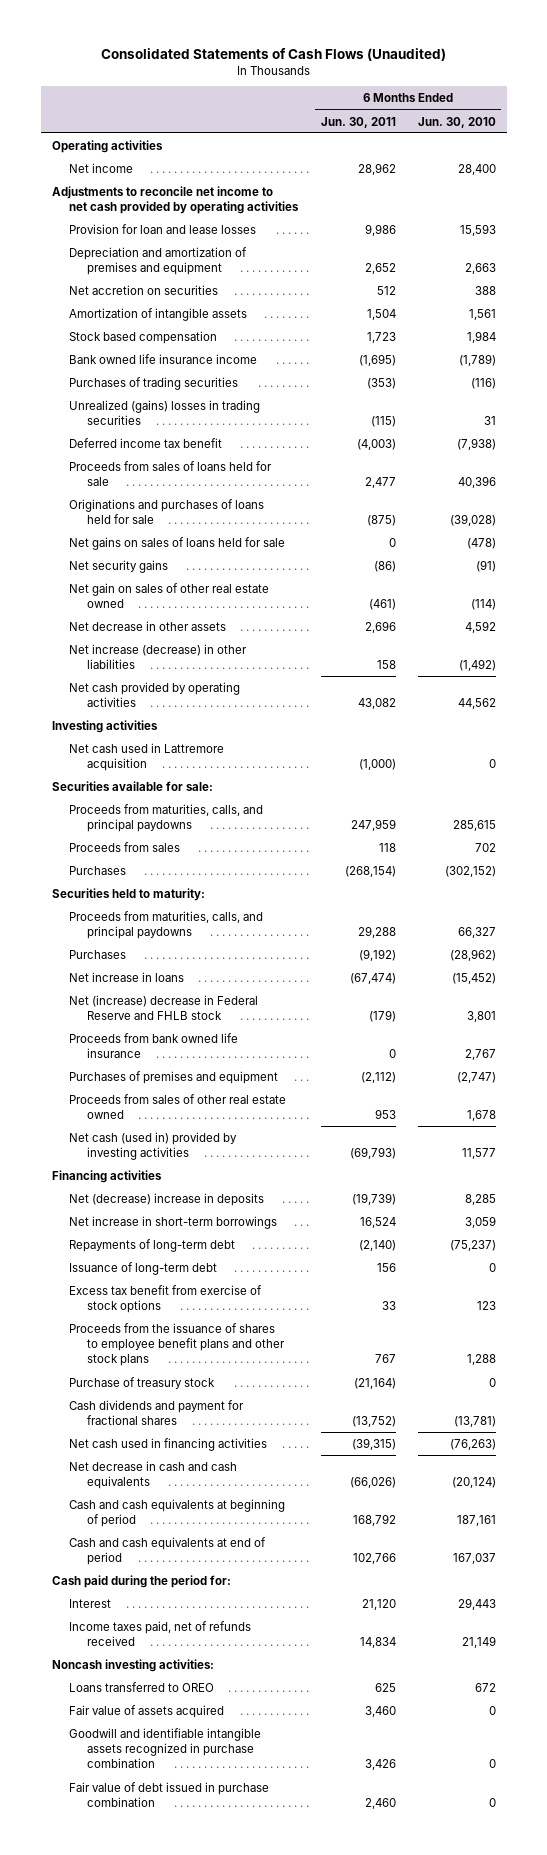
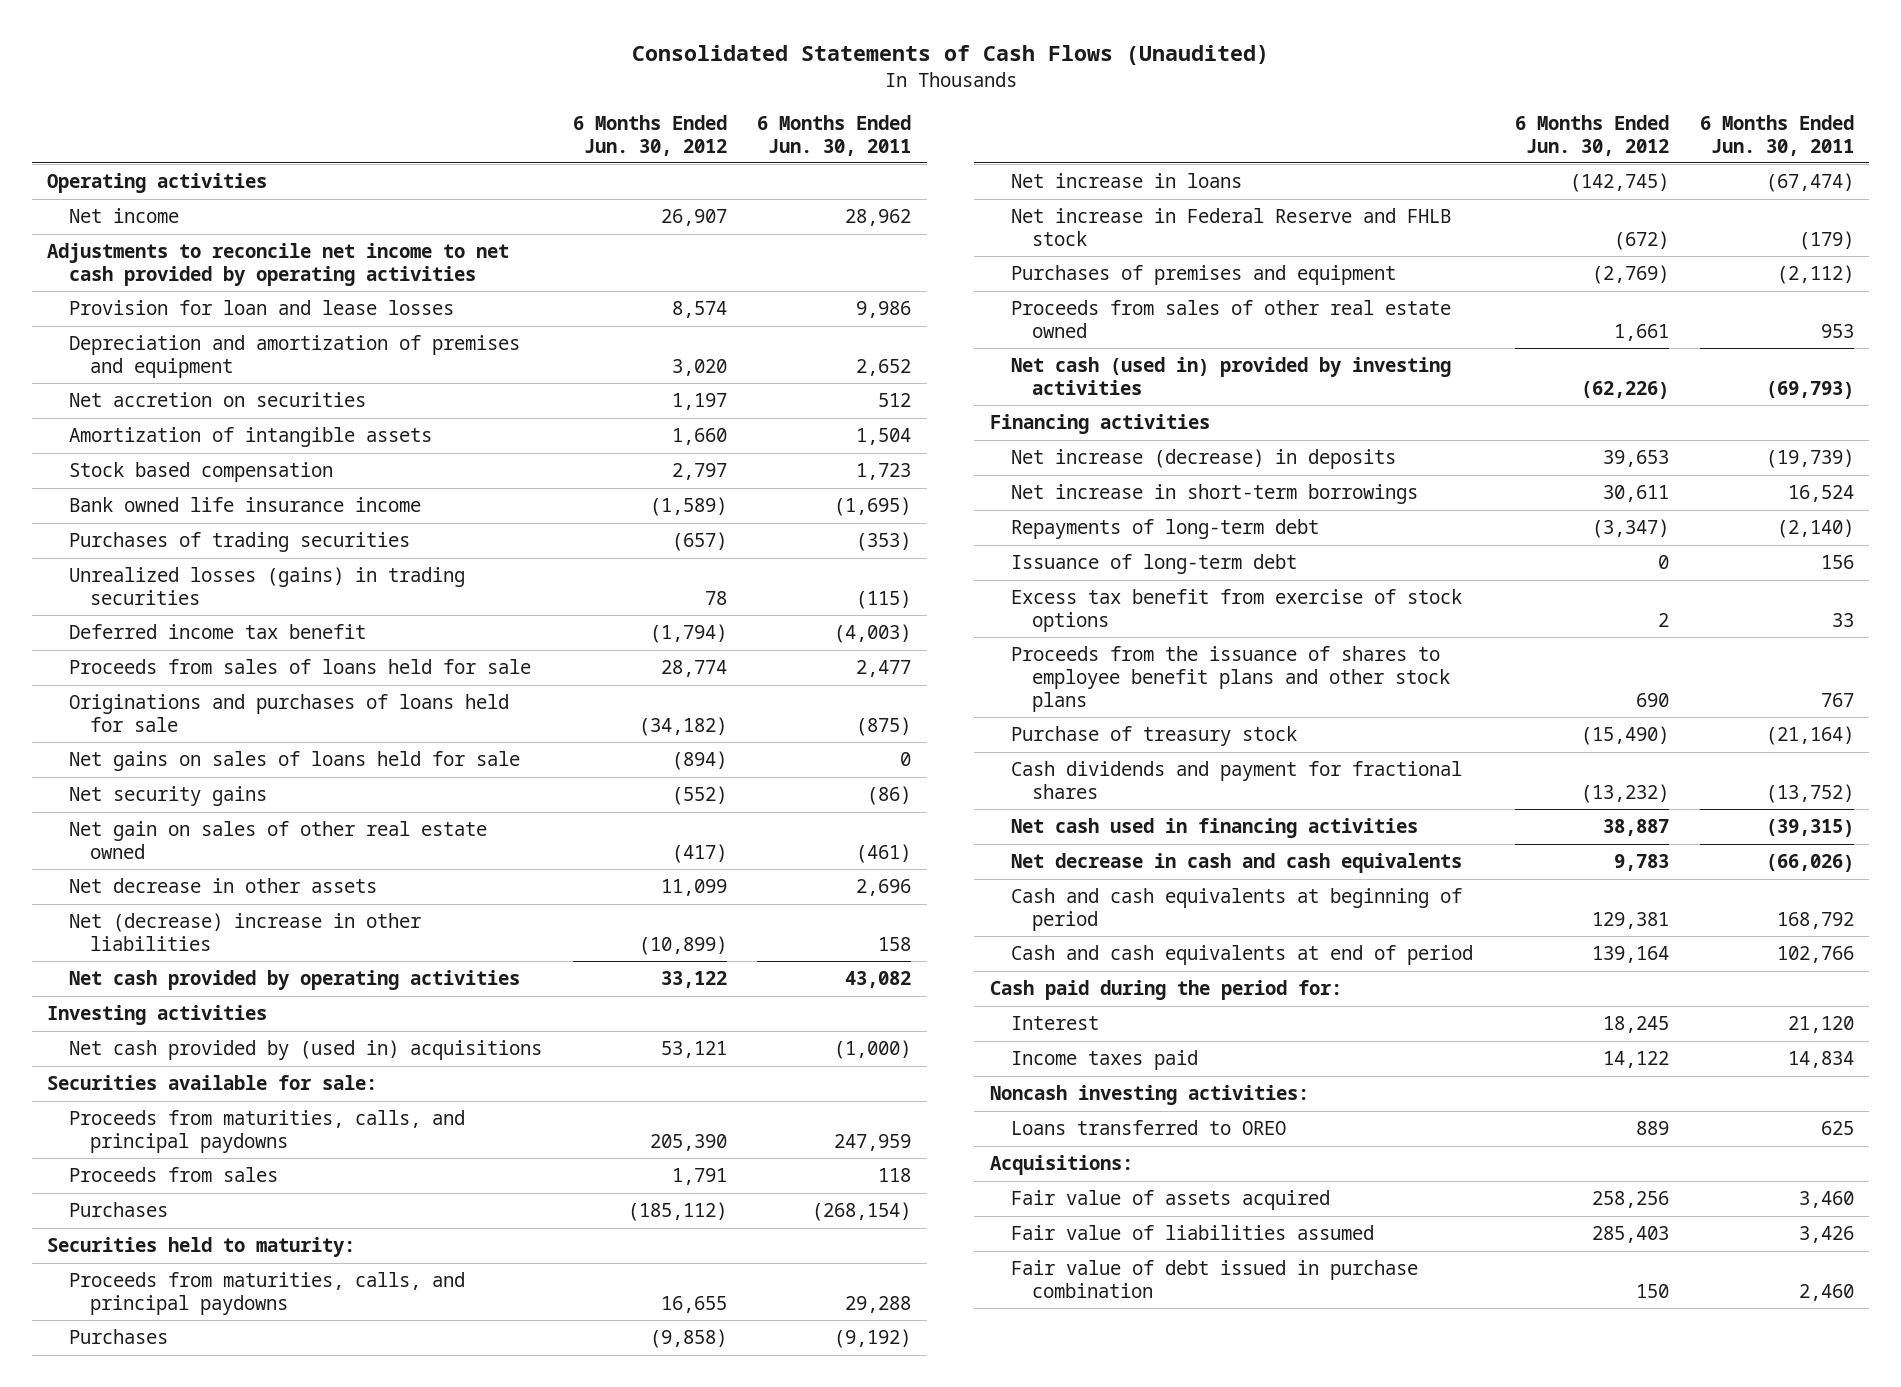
[417,116,496,128] Jun. 30, 2010 -> none
none -> [572,114,727,156] 6 Months Ended Jun. 30, 2012
[69,399,261,426] Unrealized (gains) losses in trading securities -> [68,567,465,605] Unrealized losses (gains) in trading securities
[69,643,248,670] Net increase (decrease) in other liabilities -> [68,913,421,951] Net (decrease) increase in other liabilities
[69,742,225,772] Net cash used in Lattremore acquisition -> [68,1040,542,1061] Net cash provided by (used in) acquisitions
[69,1032,239,1059] Proceeds from bank owned life insurance -> none
[69,994,259,1021] Net (increase) decrease in Federal Reserve and FHLB stock -> [1011,208,1452,246] Net increase in Federal Reserve and FHLB stock
[69,1192,265,1206] Net (decrease) increase in deposits -> [1011,449,1397,470] Net increase (decrease) in deposits
[69,1620,252,1647] Income taxes paid, net of refunds received -> [1011,1050,1199,1071] Income taxes paid
none -> [989,1155,1133,1176] Acquisitions:
[69,1727,262,1769] Goodwill and identifiable intangible assets recognized in purchase combination -> [1011,1225,1375,1241] Fair value of liabilities assumed

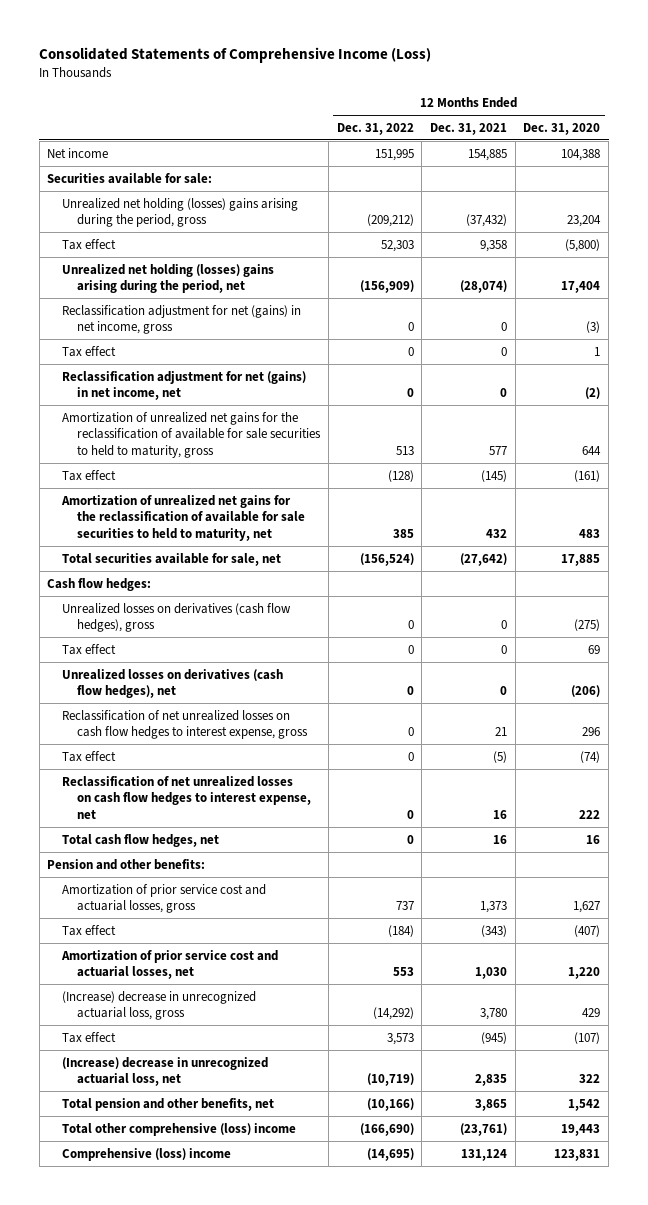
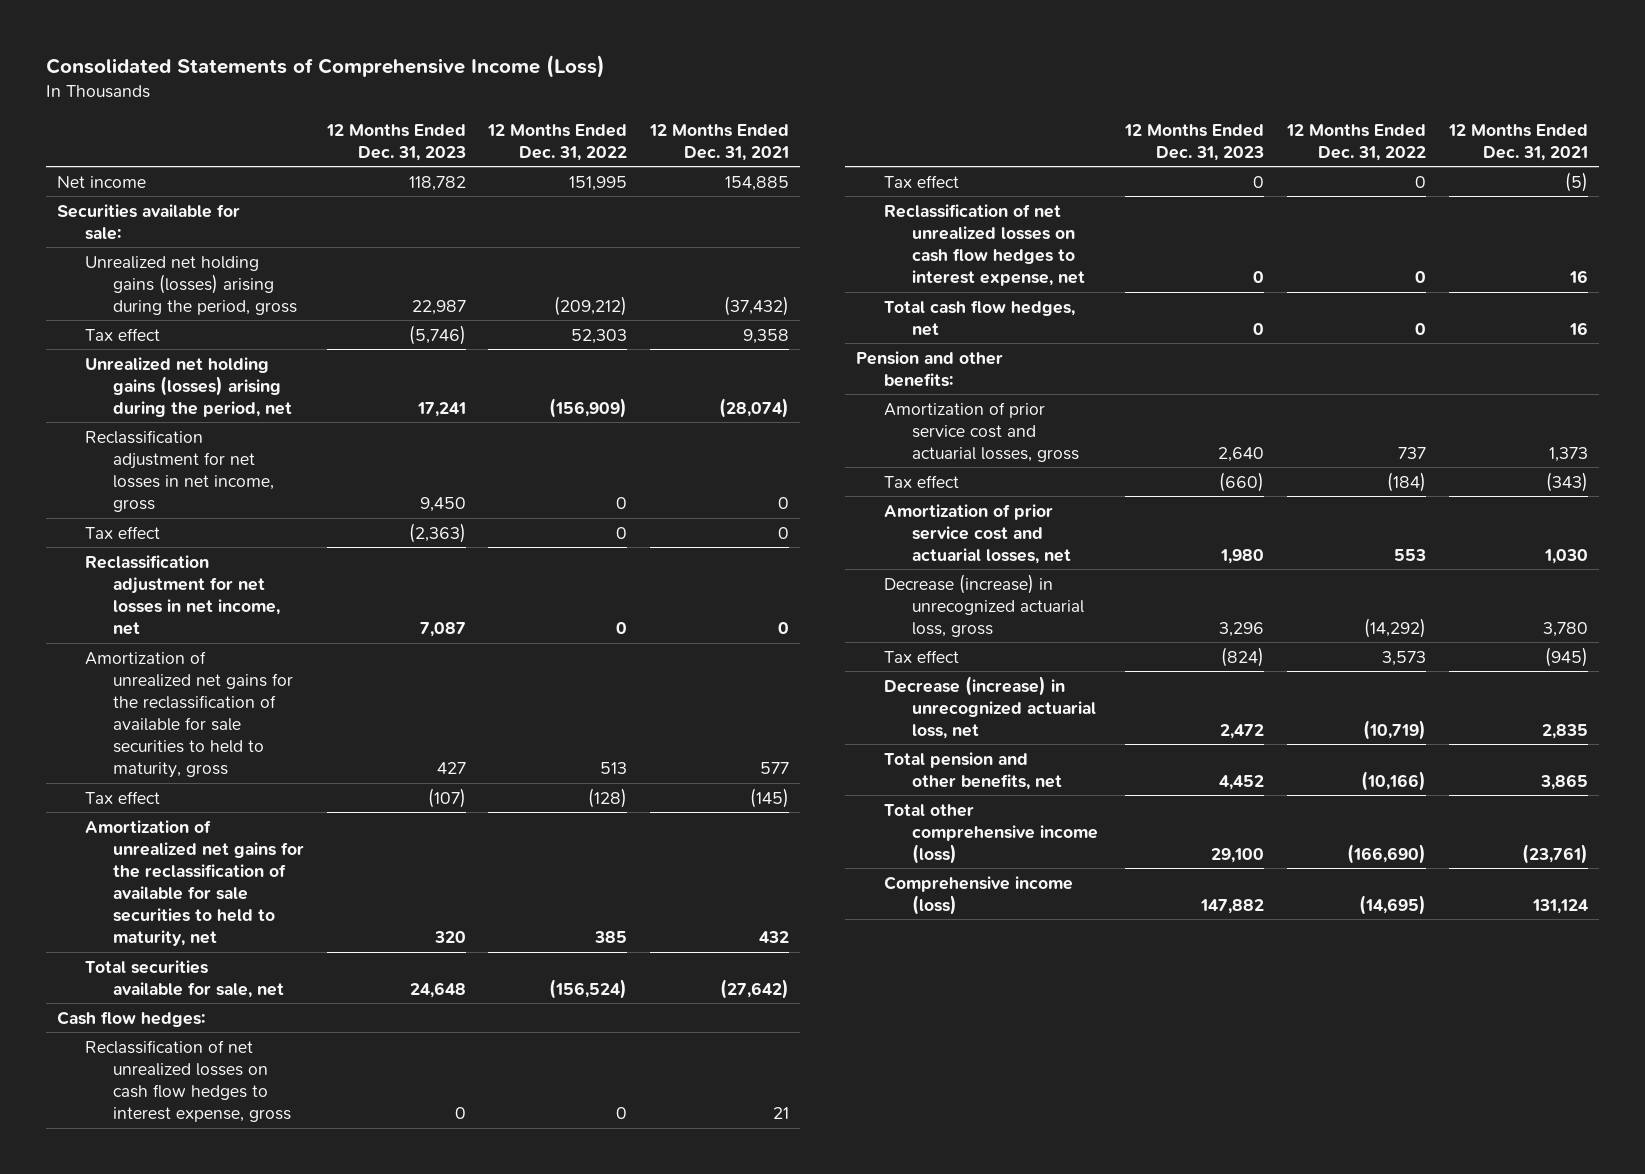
[523,122,601,135] Dec. 31, 2020 -> none
none -> [325,123,466,161] 12 Months Ended Dec. 31, 2023
[62,197,299,228] Unrealized net holding (losses) gains arising during the period, gross -> [85,255,297,315] Unrealized net holding gains (losses) arising during the period, gross
[62,263,275,294] Unrealized net holding (losses) gains arising during the period, net -> [85,356,292,417] Unrealized net holding gains (losses) arising during the period, net
[62,304,302,335] Reclassification adjustment for net (gains) in net income, gross -> [85,429,274,513] Reclassification adjustment for net losses in net income, gross
[62,370,307,401] Reclassification adjustment for net (gains) in net income, net -> [85,554,280,636] Reclassification adjustment for net losses in net income, net
[62,602,292,633] Unrealized losses on derivatives (cash flow hedges), gross -> none
[62,643,117,655] Tax effect -> none
[62,668,284,699] Unrealized losses on derivatives (cash flow hedges), net -> none
[62,990,257,1021] (Increase) decrease in unrecognized actuarial loss, gross -> [883,573,1084,637] Decrease (increase) in unrecognized actuarial loss, gross
[62,1056,269,1087] (Increase) decrease in unrecognized actuarial loss, net -> [883,675,1096,739] Decrease (increase) in unrecognized actuarial loss, net
[62,1122,297,1136] Total other comprehensive (loss) income -> [883,803,1098,864] Total other comprehensive income (loss)
[62,1147,232,1161] Comprehensive (loss) income -> [883,875,1073,915] Comprehensive income (loss)

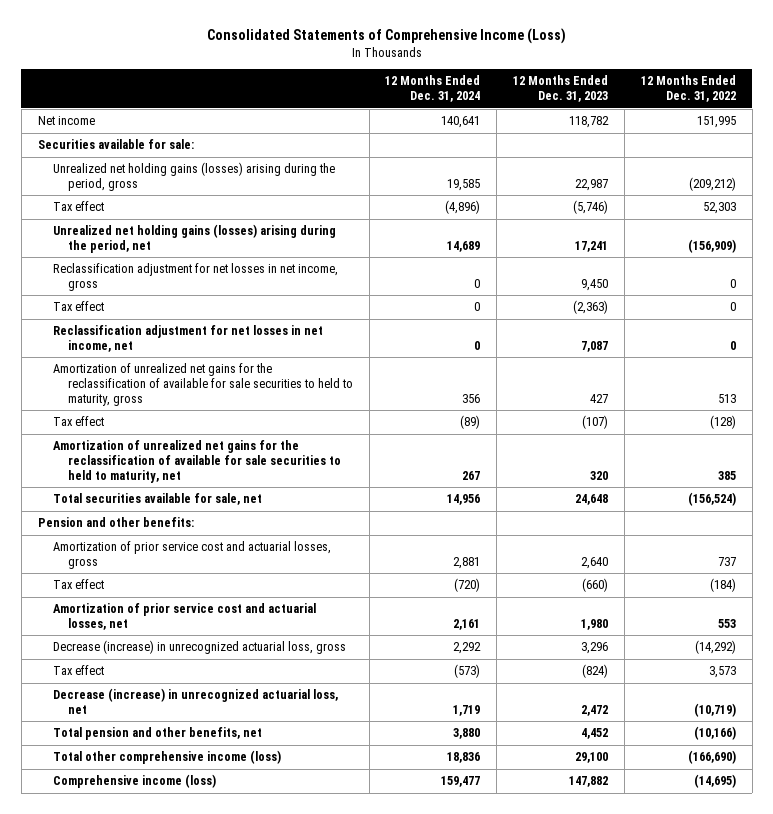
[648,123,789,161] 12 Months Ended Dec. 31, 2021 -> none
none -> [385,75,481,103] 12 Months Ended Dec. 31, 2024
[57,1010,206,1027] Cash flow hedges: -> none
[85,1039,291,1123] Reclassification of net unrealized losses on cash flow hedges to interest expense, gross -> none
[883,174,959,188] Tax effect -> none
[883,203,1085,287] Reclassification of net unrealized losses on cash flow hedges to interest expense, net -> none
[883,299,1075,336] Total cash flow hedges, net -> none

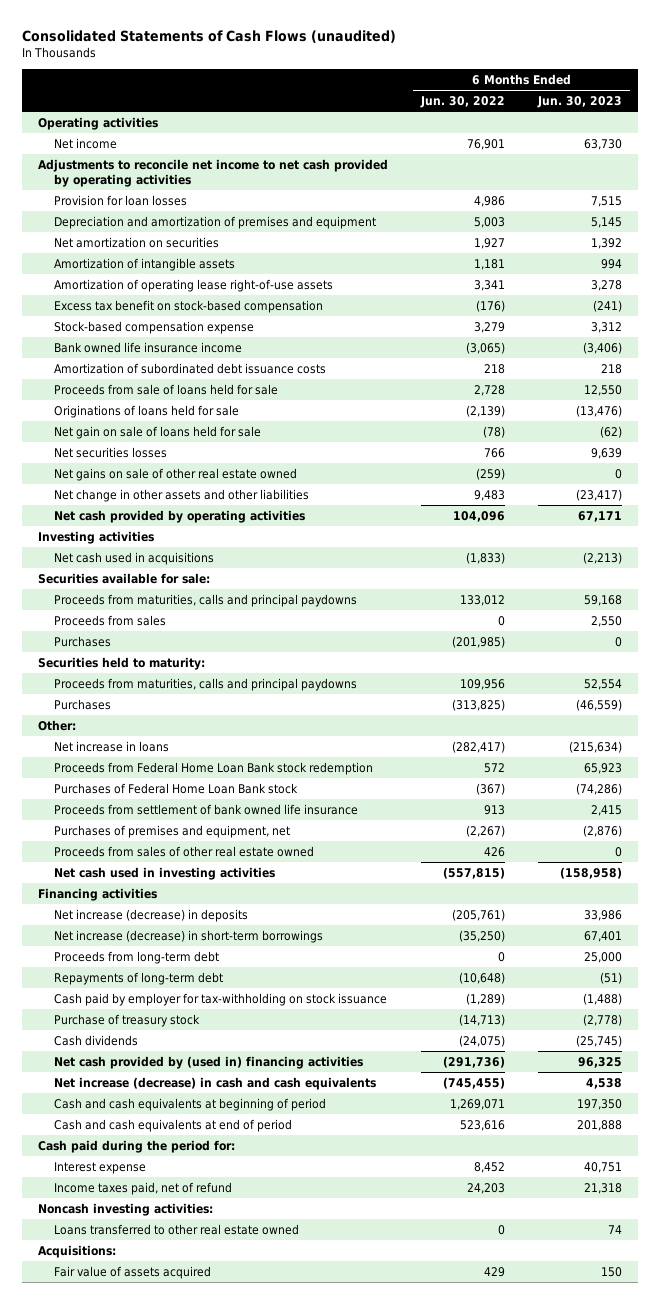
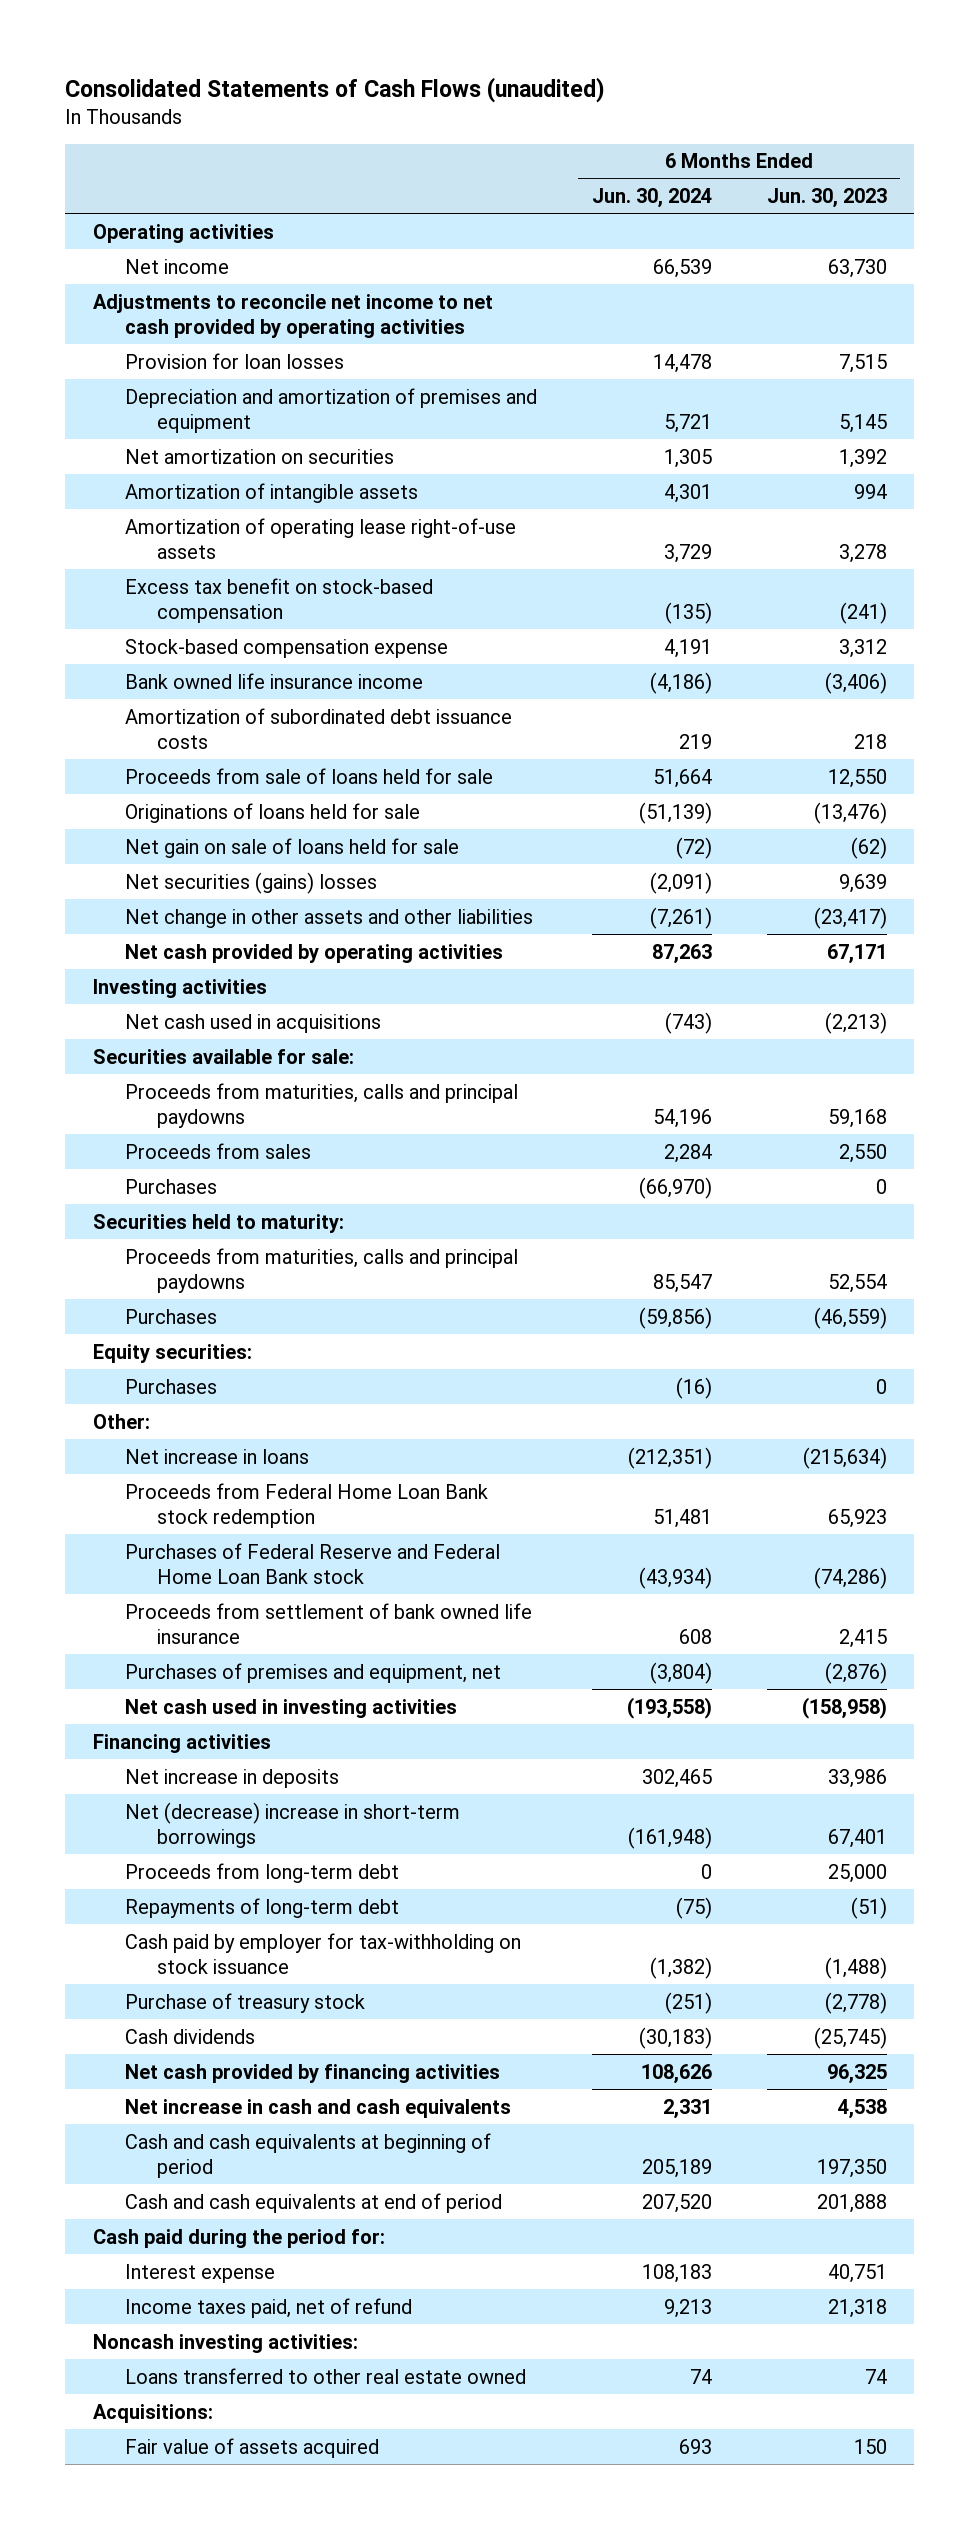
[420,96,506,109] Jun. 30, 2022 -> none
none -> [591,188,712,209] Jun. 30, 2024
[53,467,297,481] Net gains on sale of other real estate owned -> none
[53,446,167,458] Net securities losses -> [124,871,377,894] Net securities (gains) losses
none -> [92,1343,252,1363] Equity securities:
none -> [124,1378,217,1394] Purchases
[53,782,298,794] Purchases of Federal Home Loan Bank stock -> [124,1542,500,1585] Purchases of Federal Reserve and Federal Home Loan Bank stock
[53,845,314,857] Proceeds from sales of other real estate owned -> none
[53,908,248,922] Net increase (decrease) in deposits -> [124,1768,339,1788] Net increase in deposits
[53,929,323,943] Net increase (decrease) in short-term borrowings -> [124,1801,460,1849] Net (decrease) increase in short-term borrowings
[53,1055,363,1069] Net cash provided by (used in) financing activities -> [124,2063,500,2083] Net cash provided by financing activities
[53,1076,376,1090] Net increase (decrease) in cash and cash equivalents -> [124,2098,511,2118] Net increase in cash and cash equivalents

